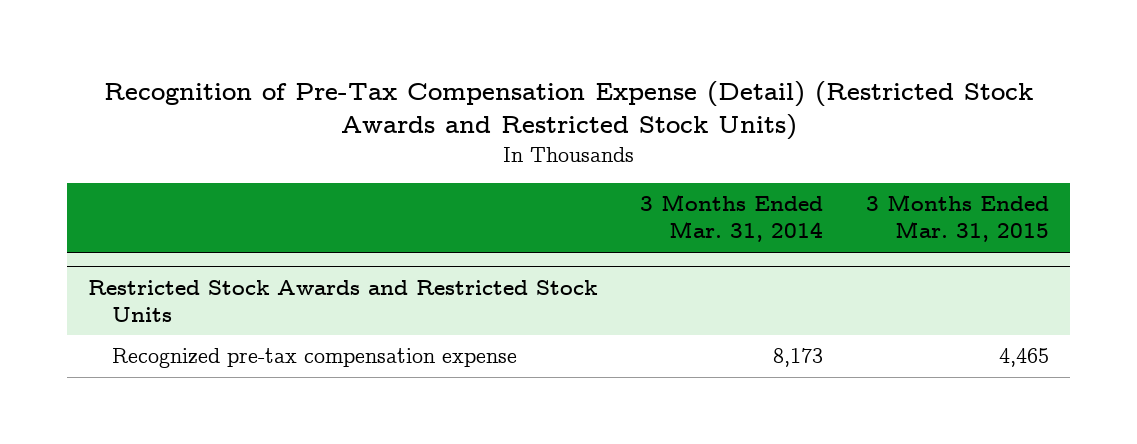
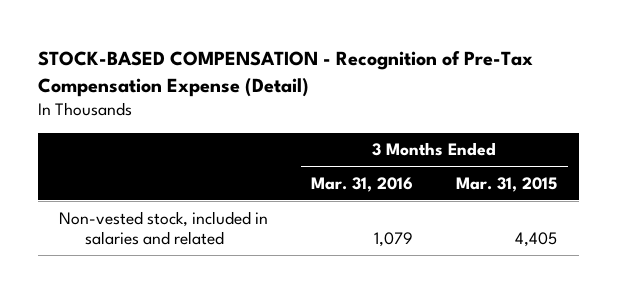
[103,81,1033,141] Recognition of Pre-Tax Compensation Expense (Detail) (Restricted Stock Awards and Restricted Stock Units) -> [37,50,533,97] STOCK-BASED COMPENSATION - Recognition of Pre-Tax Compensation Expense (Detail)
[640,194,824,243] 3 Months Ended Mar. 31, 2014 -> none
none -> [311,176,414,192] Mar. 31, 2016
[88,279,599,322] Restricted Stock Awards and Restricted Stock Units -> none
[112,348,518,369] Recognized pre-tax compensation expense -> none
none -> [59,210,269,246] Non-vested stock, included in salaries and related

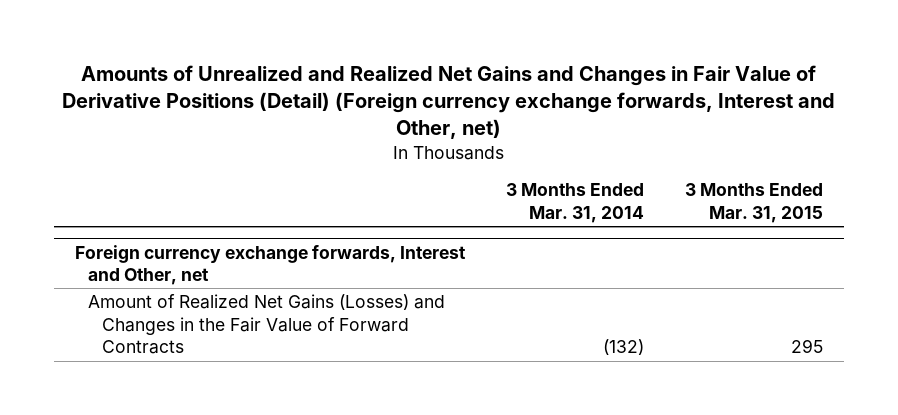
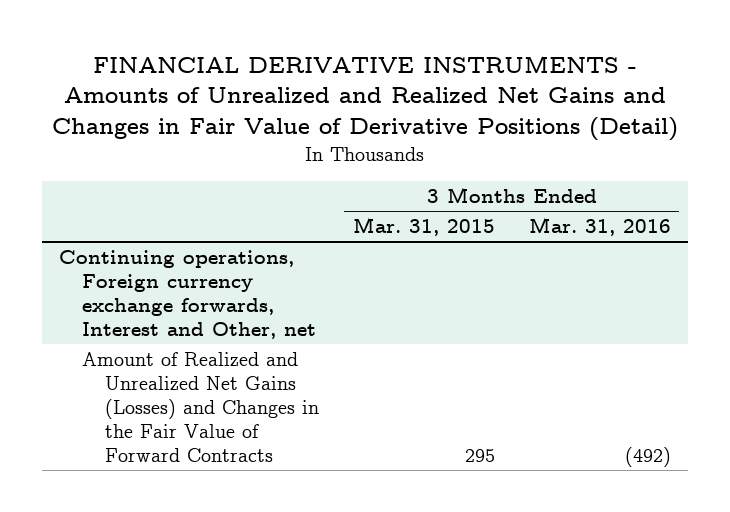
[62,65,836,140] Amounts of Unrealized and Realized Net Gains and Changes in Fair Value of Derivative Positions (Detail) (Foreign currency exchange forwards, Interest and Other, net) -> [51,55,678,142] FINANCIAL DERIVATIVE INSTRUMENTS - Amounts of Unrealized and Realized Net Gains and Changes in Fair Value of Derivative Positions (Detail)
[506,183,645,223] 3 Months Ended Mar. 31, 2014 -> none
none -> [528,217,671,237] Mar. 31, 2016
[74,244,466,285] Foreign currency exchange forwards, Interest and Other, net -> [58,250,316,339] Continuing operations, Foreign currency exchange forwards, Interest and Other, net
[88,294,446,354] Amount of Realized Net Gains (Losses) and Changes in the Fair Value of Forward Contracts -> [81,352,319,462] Amount of Realized and Unrealized Net Gains (Losses) and Changes in the Fair Value of Forward Contracts

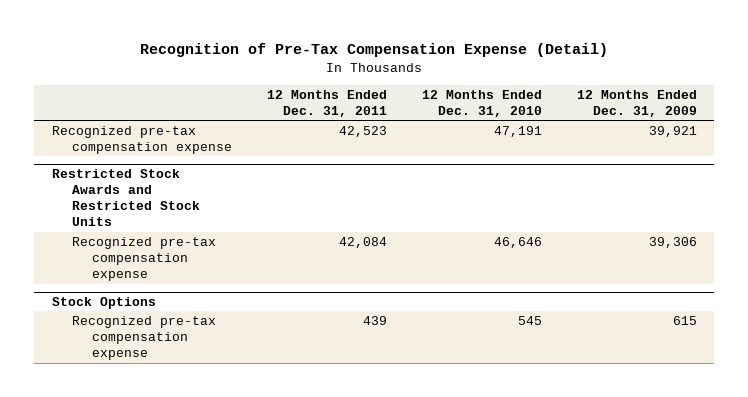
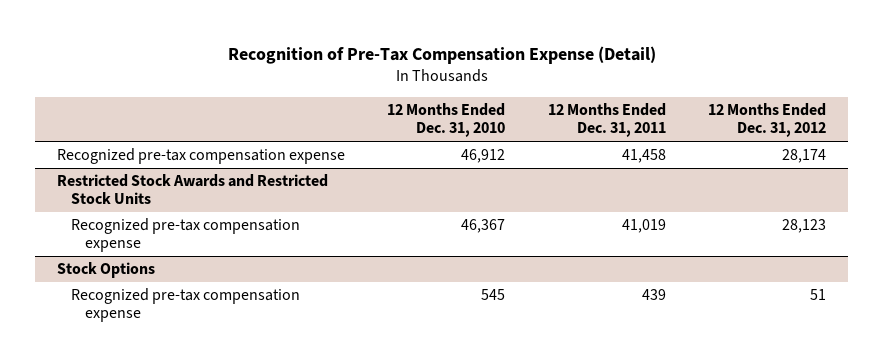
[576,90,697,118] 12 Months Ended Dec. 31, 2009 -> none
none -> [708,103,827,138] 12 Months Ended Dec. 31, 2012
[338,126,387,138] 42,523 -> [621,149,666,164] 41,458
[493,126,542,138] 47,191 -> [461,149,506,164] 46,912
[338,237,387,249] 42,084 -> [621,219,666,234] 41,019
[493,237,542,249] 46,646 -> [461,219,506,234] 46,367

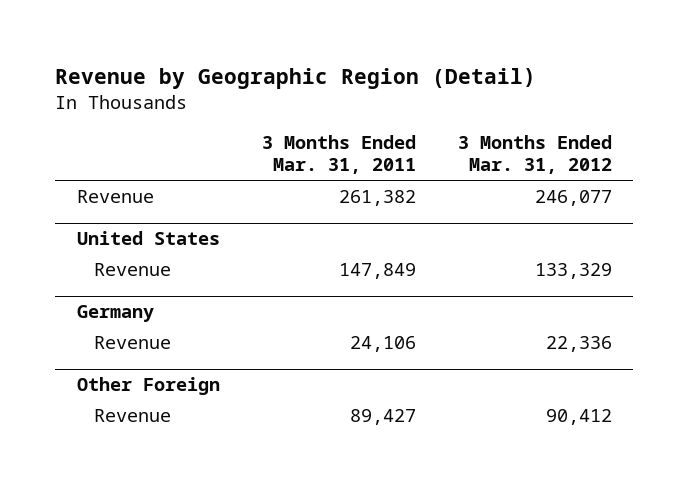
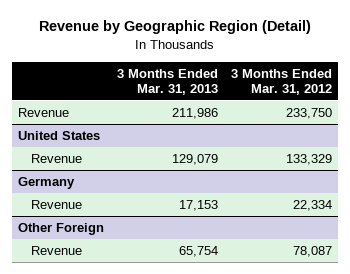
[261,135,416,175] 3 Months Ended Mar. 31, 2011 -> none
none -> [116,68,218,95] 3 Months Ended Mar. 31, 2013
[535,190,613,207] 246,077 -> [285,108,332,120] 233,750
[546,336,613,353] 22,336 -> [292,200,332,212] 22,334
[546,409,613,426] 90,412 -> [292,246,332,258] 78,087

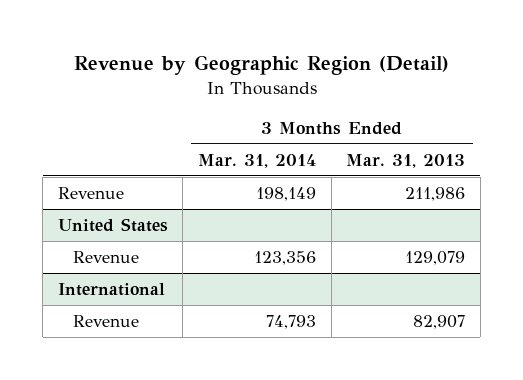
[230,68,332,95] 3 Months Ended Mar. 31, 2012 -> none
none -> [198,153,317,168] Mar. 31, 2014
[18,177,76,190] Germany -> none
[18,223,105,236] Other Foreign -> none
[31,246,83,256] Revenue -> none
none -> [57,283,165,297] International
[178,200,218,212] 17,153 -> [413,315,466,330] 82,907

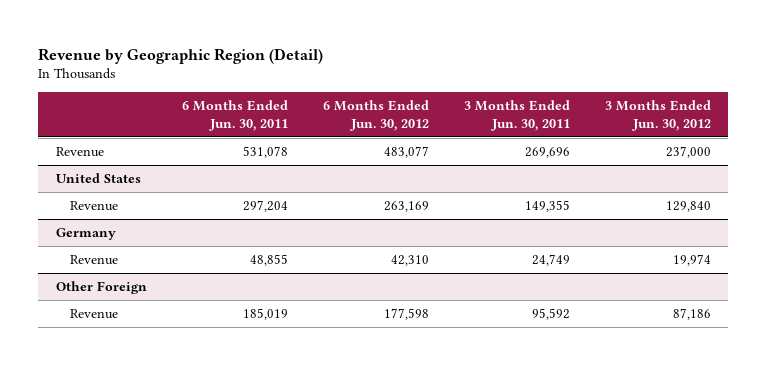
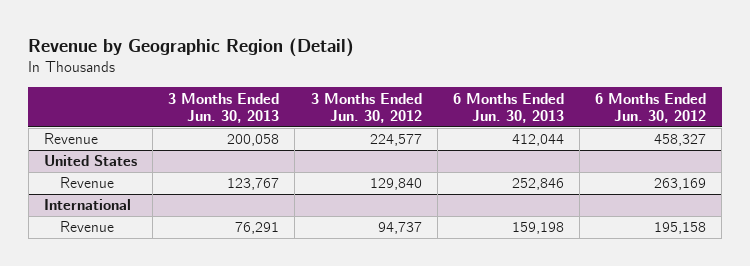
[181,100,288,131] 6 Months Ended Jun. 30, 2011 -> none
[463,100,570,131] 3 Months Ended Jun. 30, 2011 -> none
none -> [168,92,280,124] 3 Months Ended Jun. 30, 2013
none -> [452,92,564,124] 6 Months Ended Jun. 30, 2013
[383,146,429,159] 483,077 -> [654,134,707,147] 458,327
[665,146,711,159] 237,000 -> [369,134,422,147] 224,577
[55,228,116,241] Germany -> none
[55,281,147,295] Other Foreign -> none
[70,309,119,320] Revenue -> none
none -> [44,199,132,211] International
[390,255,429,267] 42,310 -> [654,222,707,235] 195,158
[672,254,711,267] 19,974 -> [377,222,422,235] 94,737

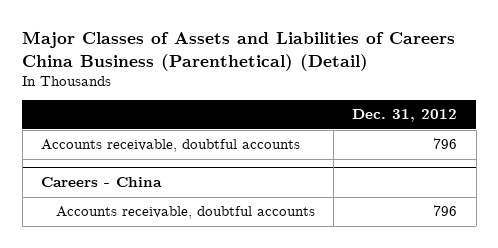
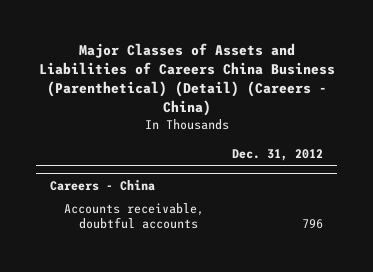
[22,31,456,71] Major Classes of Assets and Liabilities of Careers China Business (Parenthetical) (Detail) -> [38,43,335,117] Major Classes of Assets and Liabilities of Careers China Business (Parenthetical) (Detail) (Careers - China)
[40,139,300,153] Accounts receivable, doubtful accounts -> none

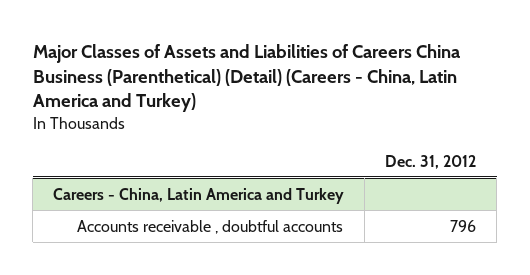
[38,43,335,117] Major Classes of Assets and Liabilities of Careers China Business (Parenthetical) (Detail) (Careers - China) -> [32,43,460,113] Major Classes of Assets and Liabilities of Careers China Business (Parenthetical) (Detail) (Careers - China, Latin America and Turkey)
[49,179,155,191] Careers - China -> none
none -> [53,187,345,204] Careers - China, Latin America and Turkey
[64,203,205,229] Accounts receivable, doubtful accounts -> [76,219,343,234] Accounts receivable , doubtful accounts

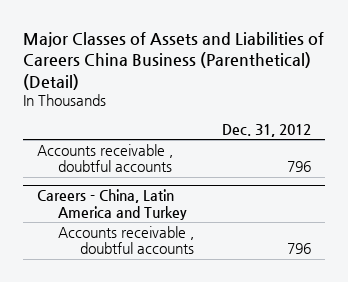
[32,43,460,113] Major Classes of Assets and Liabilities of Careers China Business (Parenthetical) (Detail) (Careers - China, Latin America and Turkey) -> [22,31,324,90] Major Classes of Assets and Liabilities of Careers China Business (Parenthetical) (Detail)
none -> [36,143,173,173] Accounts receivable , doubtful accounts

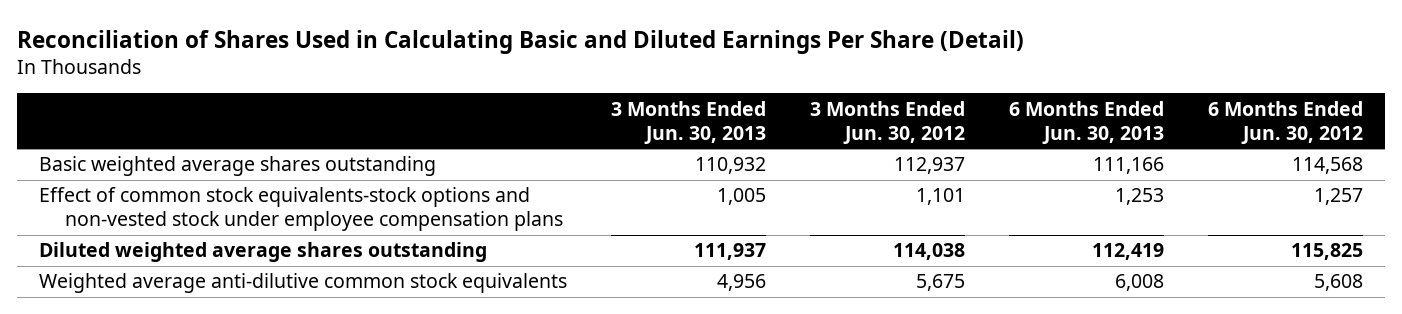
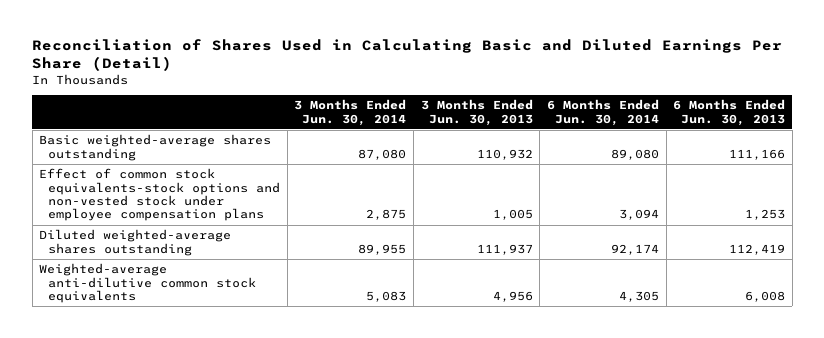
[810,100,966,144] 3 Months Ended Jun. 30, 2012 -> none
[1208,100,1364,144] 6 Months Ended Jun. 30, 2012 -> none
none -> [294,99,407,126] 3 Months Ended Jun. 30, 2014
none -> [546,99,659,126] 6 Months Ended Jun. 30, 2014
[39,156,437,177] Basic weighted average shares outstanding -> [39,134,272,161] Basic weighted-average shares outstanding
[39,242,488,263] Diluted weighted average shares outstanding -> [39,229,232,256] Diluted weighted-average shares outstanding
[39,273,568,294] Weighted average anti-dilutive common stock equivalents -> [39,263,257,304] Weighted-average anti-dilutive common stock equivalents

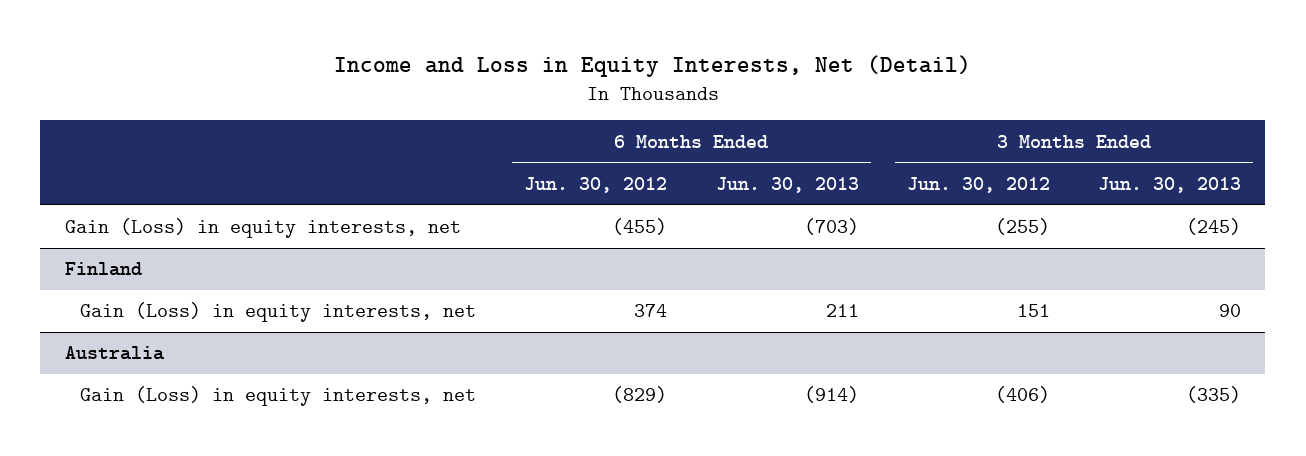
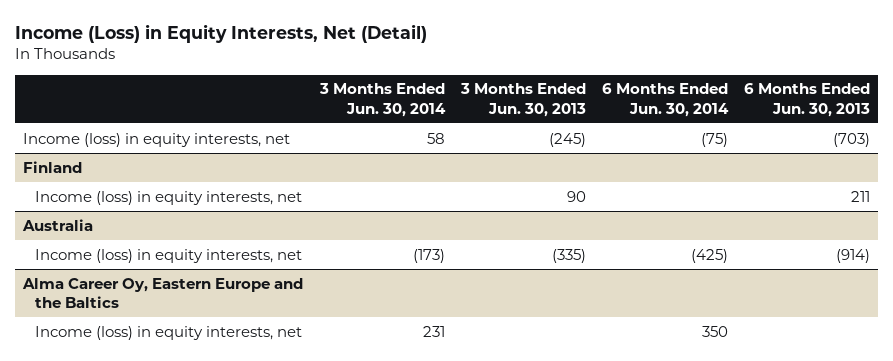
[333,55,971,78] Income and Loss in Equity Interests, Net (Detail) -> [15,23,428,43] Income (Loss) in Equity Interests, Net (Detail)
[524,177,668,194] Jun. 30, 2012 -> none
[906,177,1050,194] Jun. 30, 2012 -> none
none -> [318,83,446,117] 3 Months Ended Jun. 30, 2014
none -> [601,83,729,117] 6 Months Ended Jun. 30, 2014
[64,218,461,239] Gain (Loss) in equity interests, net -> [23,132,291,147] Income (loss) in equity interests, net
[80,302,477,323] Gain (Loss) in equity interests, net -> [35,190,303,205] Income (loss) in equity interests, net
[80,386,477,407] Gain (Loss) in equity interests, net -> [35,248,303,263] Income (loss) in equity interests, net
none -> [22,277,304,309] Alma Career Oy, Eastern Europe and the Baltics
none -> [35,325,303,340] Income (loss) in equity interests, net

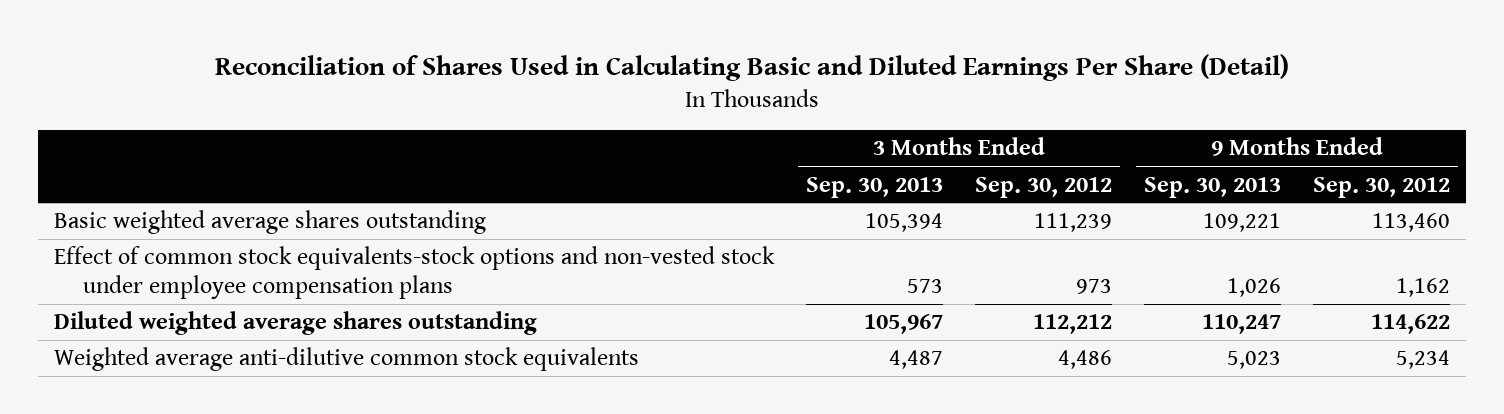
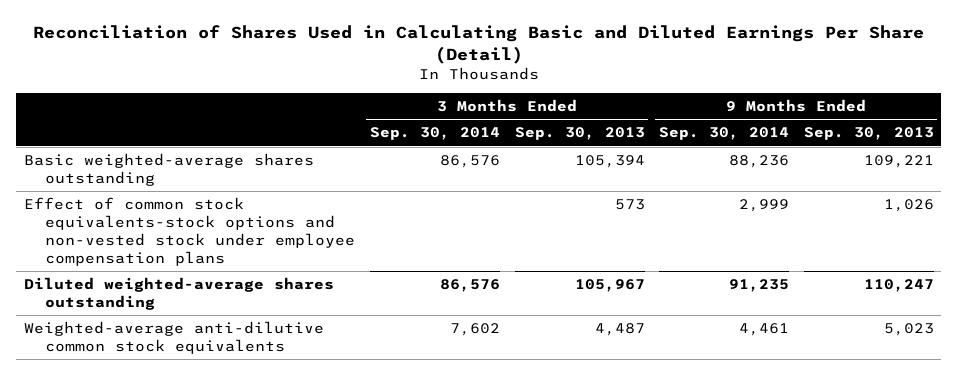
[974,176,1112,198] Sep. 30, 2012 -> none
[1312,176,1450,198] Sep. 30, 2012 -> none
none -> [369,127,500,141] Sep. 30, 2014
none -> [659,127,790,141] Sep. 30, 2014
[54,210,487,235] Basic weighted average shares outstanding -> [23,152,314,187] Basic weighted-average shares outstanding
[54,311,538,336] Diluted weighted average shares outstanding -> [23,276,334,311] Diluted weighted-average shares outstanding
[54,347,640,372] Weighted average anti-dilutive common stock equivalents -> [23,320,324,355] Weighted-average anti-dilutive common stock equivalents

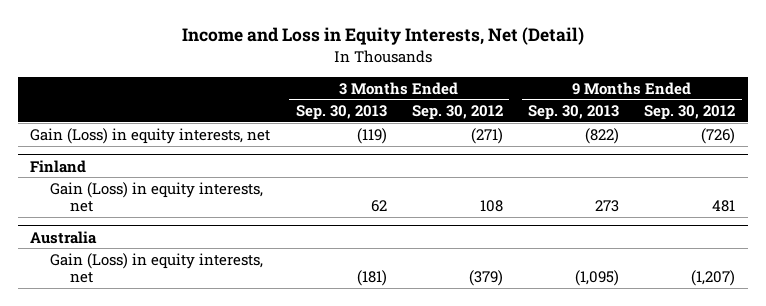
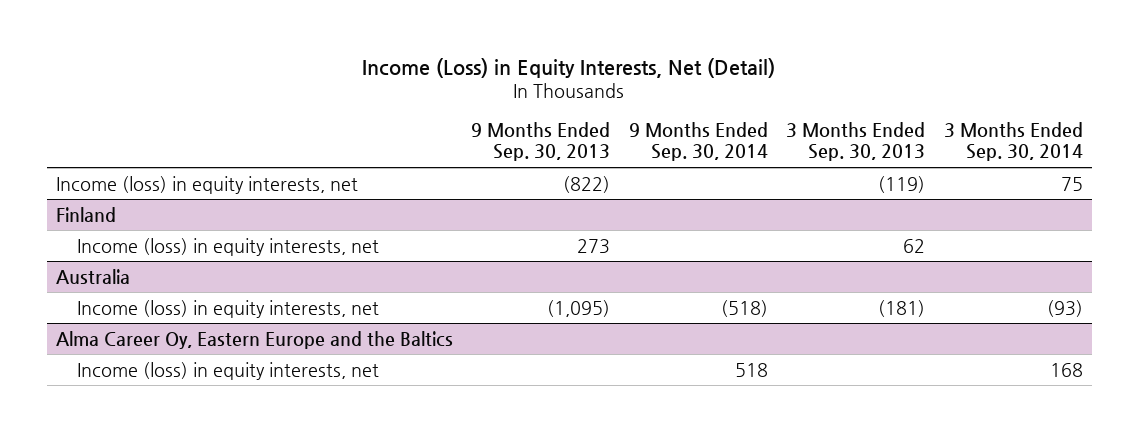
[181,27,584,46] Income and Loss in Equity Interests, Net (Detail) -> [362,57,776,78] Income (Loss) in Equity Interests, Net (Detail)
[411,105,503,121] Sep. 30, 2012 -> none
[644,105,736,121] Sep. 30, 2012 -> none
none -> [628,122,768,162] 9 Months Ended Sep. 30, 2014
none -> [943,122,1083,162] 3 Months Ended Sep. 30, 2014
[30,127,271,144] Gain (Loss) in equity interests, net -> [56,175,359,194] Income (loss) in equity interests, net
[50,181,264,213] Gain (Loss) in equity interests, net -> [76,237,379,256] Income (loss) in equity interests, net
[50,252,264,284] Gain (Loss) in equity interests, net -> [76,299,379,318] Income (loss) in equity interests, net
none -> [56,330,454,349] Alma Career Oy, Eastern Europe and the Baltics
none -> [76,361,379,380] Income (loss) in equity interests, net

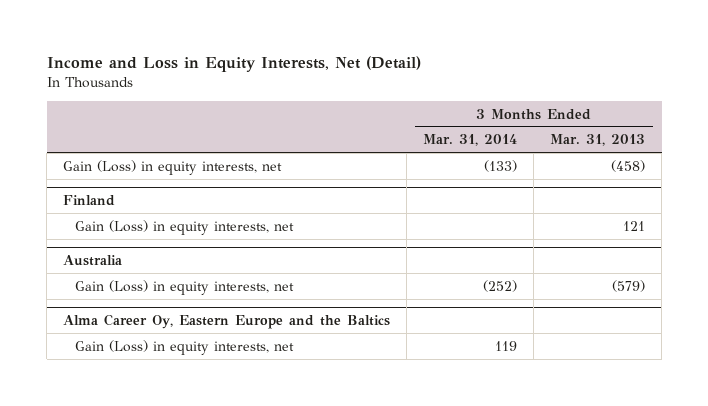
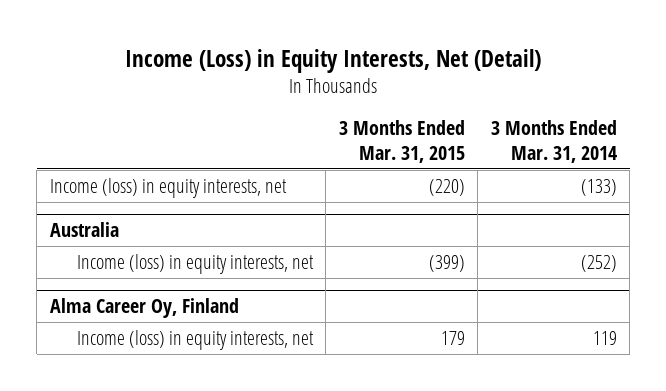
[46,56,421,73] Income and Loss in Equity Interests, Net (Detail) -> [125,48,542,73] Income (Loss) in Equity Interests, Net (Detail)
[550,134,646,147] Mar. 31, 2013 -> none
none -> [338,119,465,163] 3 Months Ended Mar. 31, 2015
[63,195,116,207] Finland -> none
[75,219,295,235] Gain (Loss) in equity interests, net -> none
[63,159,283,175] Gain (Loss) in equity interests, net -> [49,177,287,198] Income (loss) in equity interests, net
[63,314,391,330] Alma Career Oy, Eastern Europe and the Baltics -> none
[75,279,295,295] Gain (Loss) in equity interests, net -> [76,253,314,274] Income (loss) in equity interests, net
none -> [49,298,239,319] Alma Career Oy, Finland
[75,339,295,355] Gain (Loss) in equity interests, net -> [76,329,314,350] Income (loss) in equity interests, net

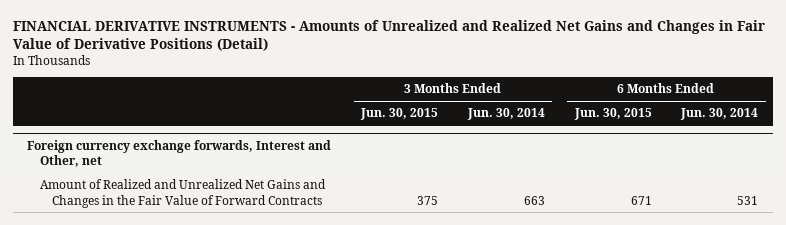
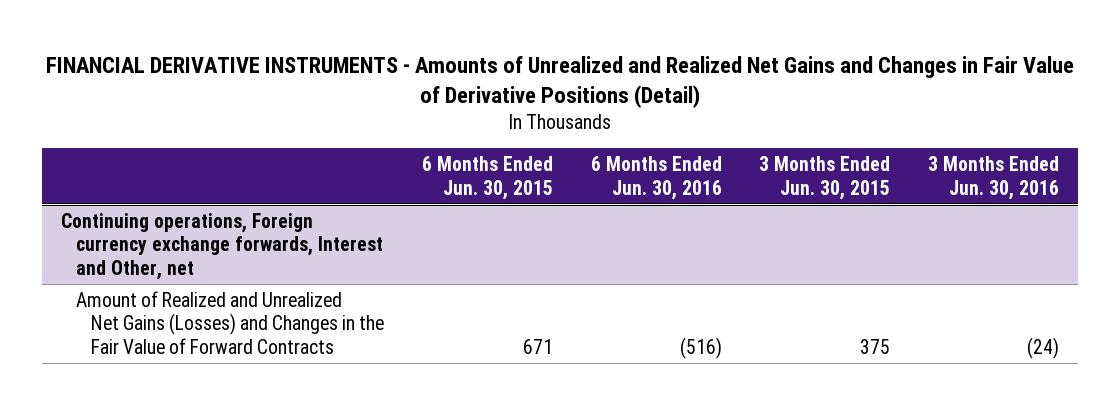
[466,108,545,121] Jun. 30, 2014 -> none
[680,108,759,121] Jun. 30, 2014 -> none
none -> [590,156,722,200] 6 Months Ended Jun. 30, 2016
none -> [927,156,1059,200] 3 Months Ended Jun. 30, 2016
[27,139,332,168] Foreign currency exchange forwards, Interest and Other, net -> [61,212,384,280] Continuing operations, Foreign currency exchange forwards, Interest and Other, net
[39,179,326,208] Amount of Realized and Unrealized Net Gains and Changes in the Fair Value of Forward Contracts -> [76,290,385,354] Amount of Realized and Unrealized Net Gains (Losses) and Changes in the Fair Value of Forward Contracts

